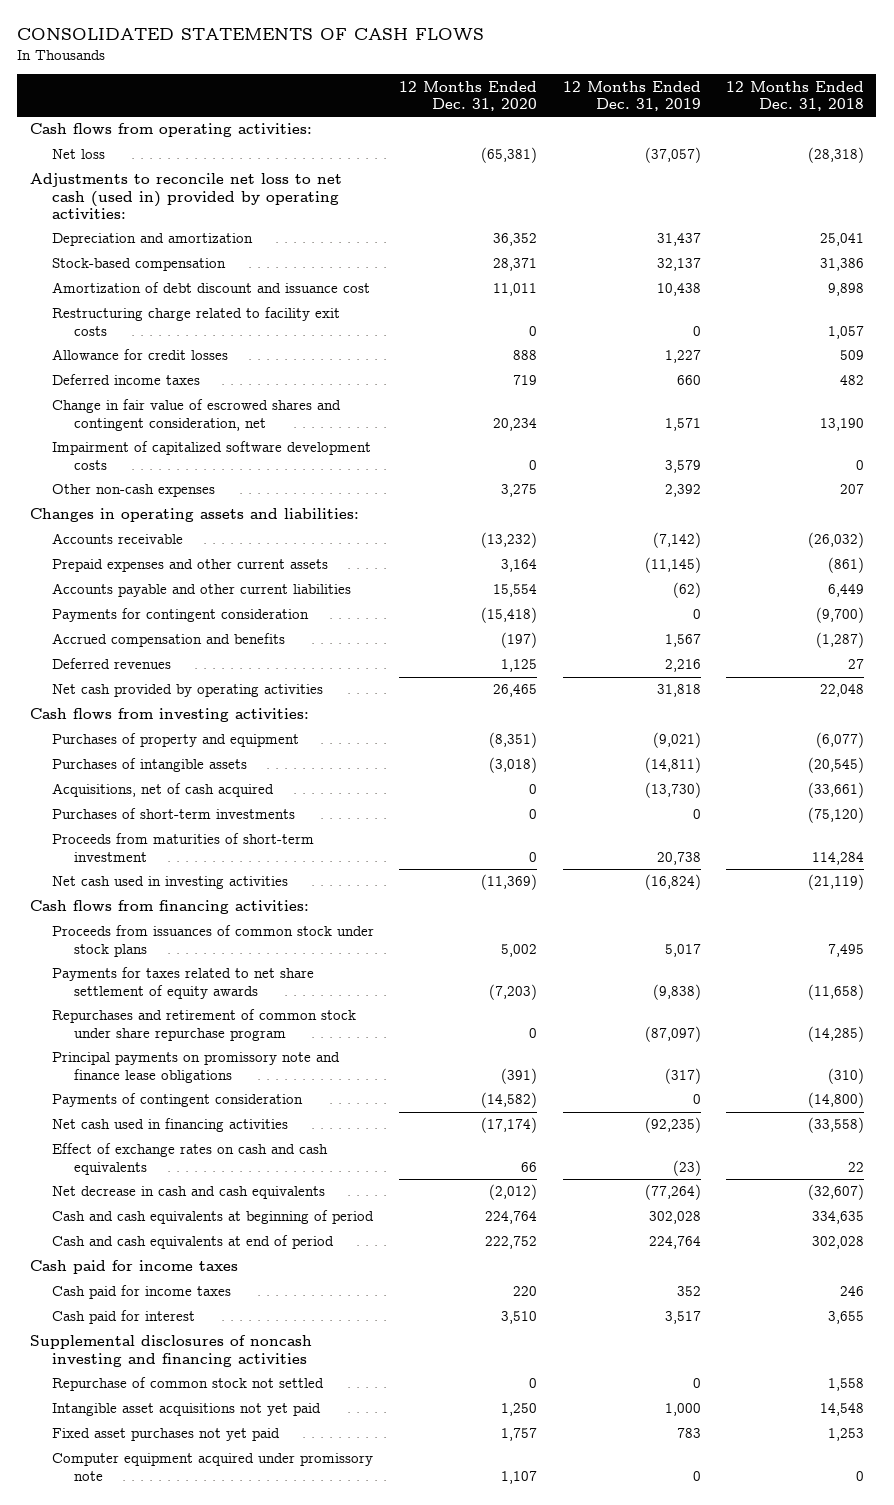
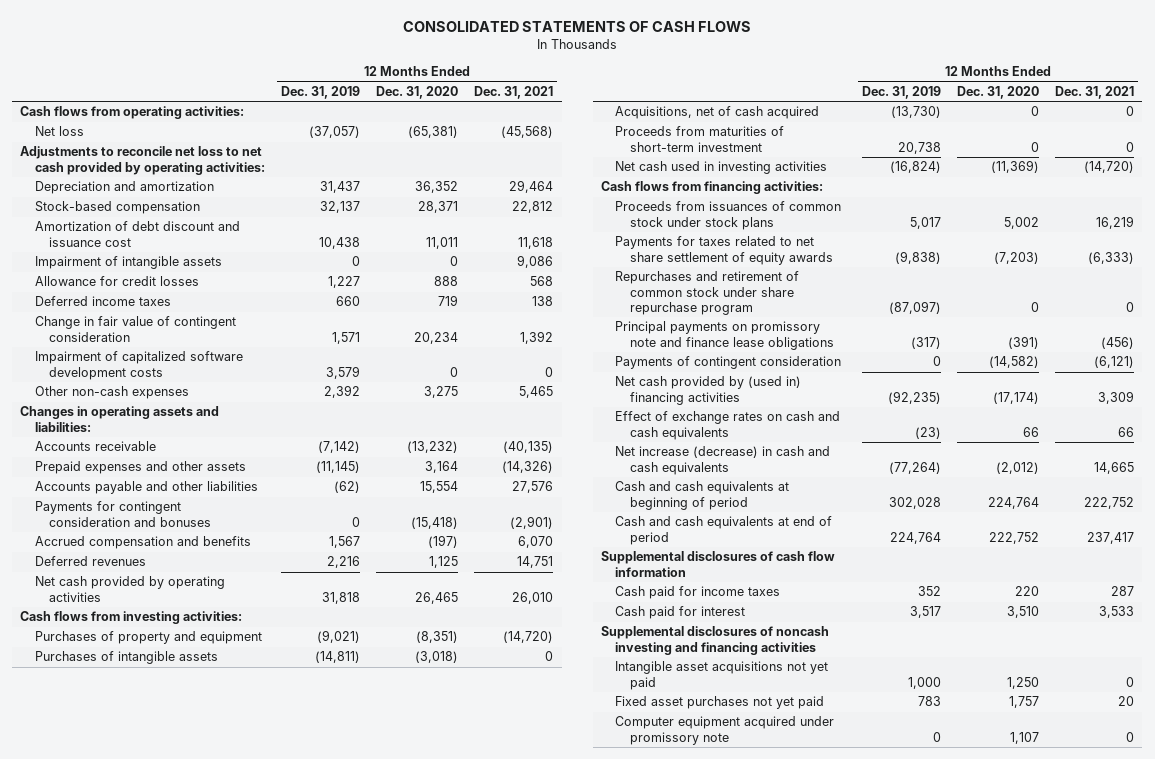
[725,80,864,111] 12 Months Ended Dec. 31, 2018 -> none
none -> [474,85,554,99] Dec. 31, 2021
[29,173,342,219] Adjustments to reconcile net loss to net cash (used in) provided by operating activities: -> [20,146,265,175] Adjustments to reconcile net loss to net cash provided by operating activities:
[52,307,341,336] Restructuring charge related to facility exit costs -> none
none -> [34,256,222,270] Impairment of intangible assets
[52,399,342,431] Change in fair value of escrowed shares and contingent consideration, net -> [34,316,236,342] Change in fair value of contingent consideration
[52,559,329,573] Prepaid expenses and other current assets -> [34,461,246,475] Prepaid expenses and other assets
[52,583,352,598] Accounts payable and other current liabilities -> [34,481,258,495] Accounts payable and other liabilities
[52,608,310,623] Payments for contingent consideration -> [34,501,212,527] Payments for contingent consideration and bonuses
[52,808,296,820] Purchases of short-term investments -> none
[52,1118,289,1133] Net cash used in financing activities -> [615,376,802,405] Net cash provided by (used in) financing activities
[52,1186,326,1200] Net decrease in cash and cash equivalents -> [615,446,831,475] Net increase (decrease) in cash and cash equivalents
[29,1260,238,1275] Cash paid for income taxes -> [601,551,836,577] Supplemental disclosures of cash flow information
[52,1377,325,1392] Repurchase of common stock not settled -> none

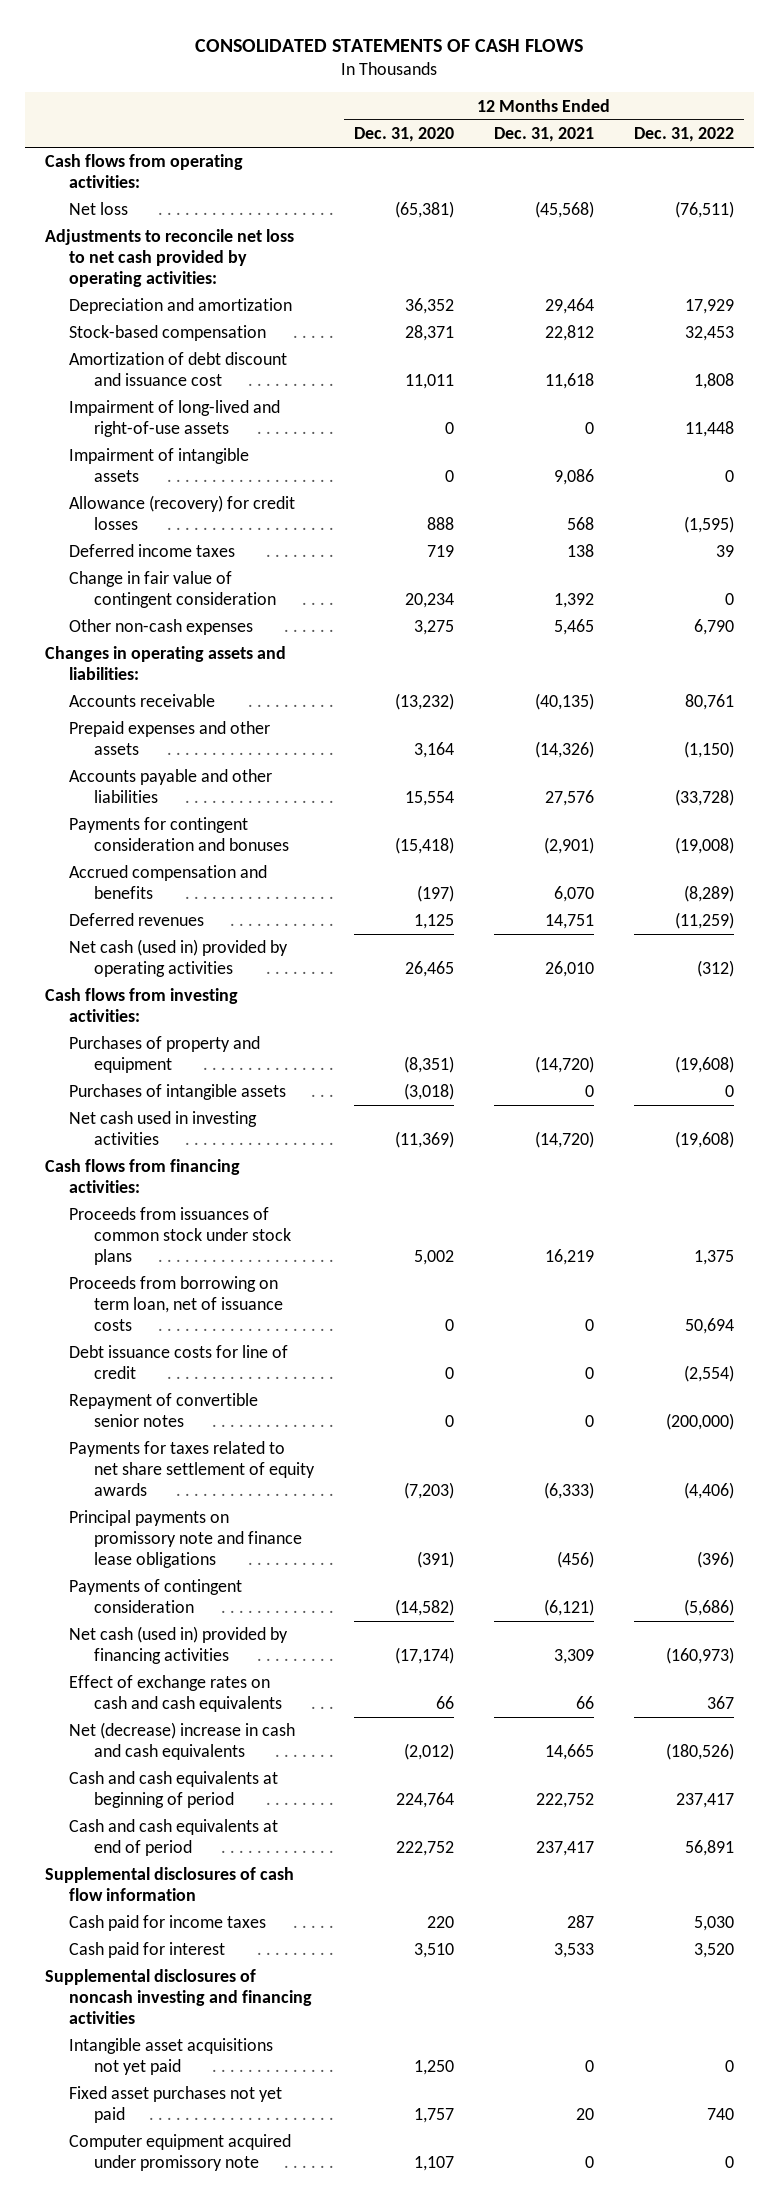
[281,85,361,99] Dec. 31, 2019 -> none
none -> [633,126,734,142] Dec. 31, 2022
none -> [69,400,281,438] Impairment of long-lived and right-of-use assets
[34,276,199,287] Allowance for credit losses -> [69,495,296,531] Allowance (recovery) for credit losses
[34,351,243,380] Impairment of capitalized software development costs -> none
[34,576,225,602] Net cash provided by operating activities -> [69,939,289,978] Net cash (used in) provided by operating activities
[615,106,820,120] Acquisitions, net of cash acquired -> none
[615,126,785,152] Proceeds from maturities of short-term investment -> none
none -> [69,1276,283,1332] Proceeds from borrowing on term loan, net of issuance costs
none -> [69,1345,289,1380] Debt issuance costs for line of credit
none -> [69,1393,259,1428] Repayment of convertible senior notes
[615,271,800,316] Repurchases and retirement of common stock under share repurchase program -> none
[615,376,802,405] Net cash provided by (used in) financing activities -> [69,1626,289,1665] Net cash (used in) provided by financing activities
[615,446,831,475] Net increase (decrease) in cash and cash equivalents -> [69,1722,296,1761] Net (decrease) increase in cash and cash equivalents

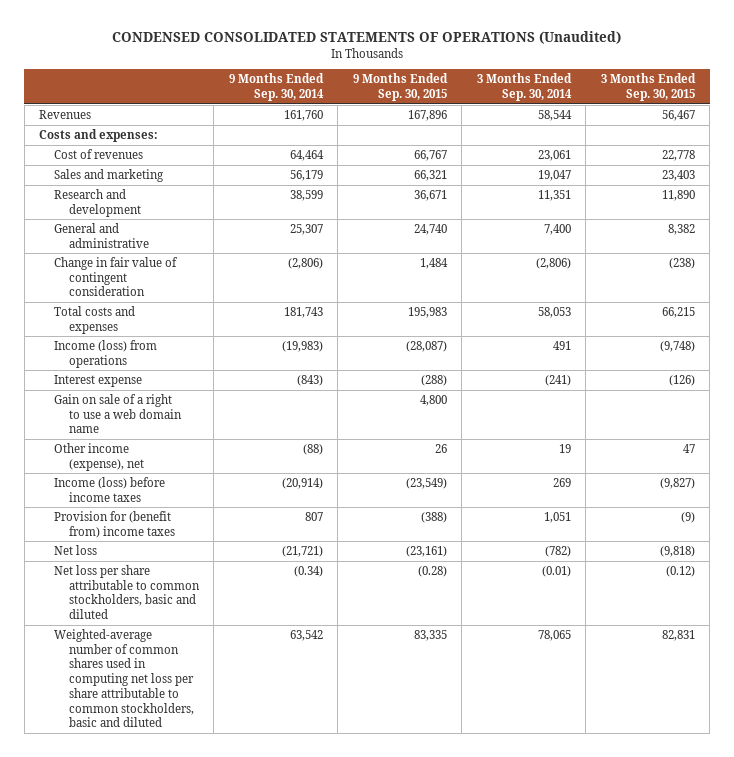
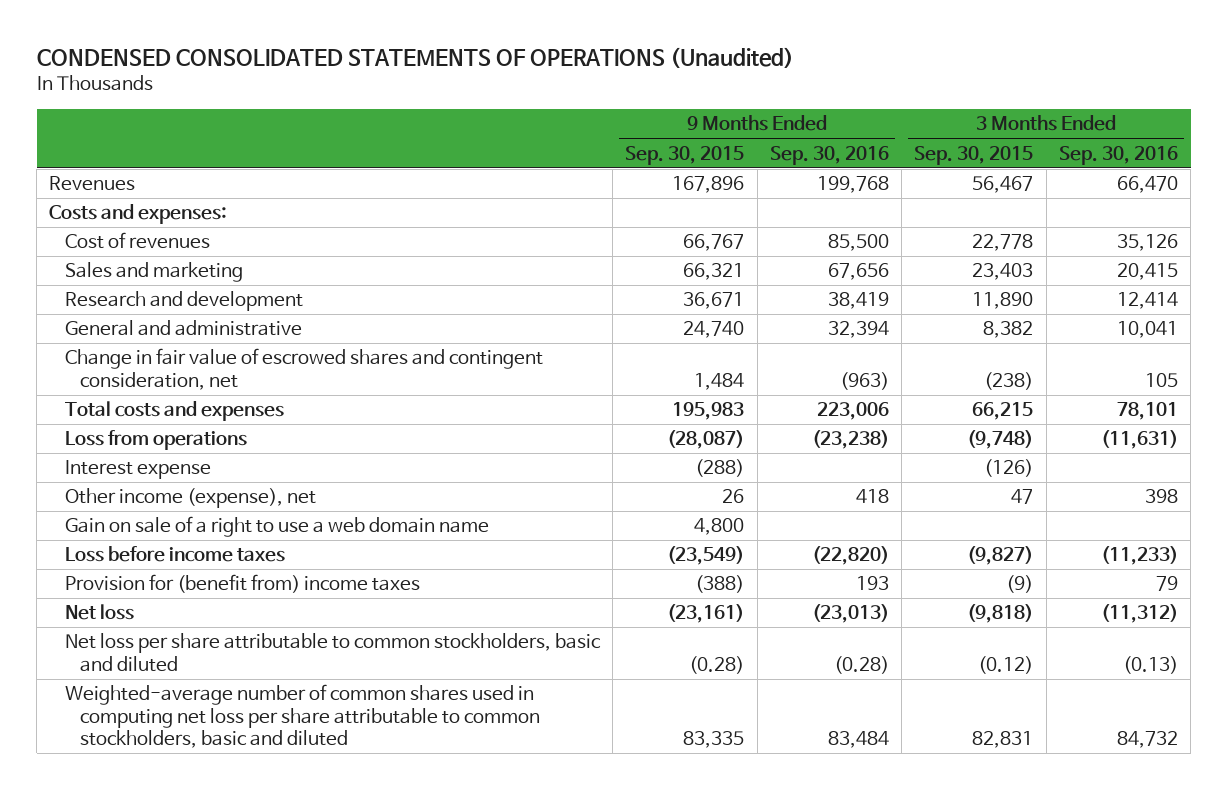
[228,73,324,102] 9 Months Ended Sep. 30, 2014 -> none
[476,73,572,102] 3 Months Ended Sep. 30, 2014 -> none
none -> [769,145,889,165] Sep. 30, 2016
none -> [1059,145,1179,165] Sep. 30, 2016
[53,257,178,297] Change in fair value of contingent consideration -> [64,348,543,390] Change in fair value of escrowed shares and contingent consideration, net
[53,340,157,368] Income (loss) from operations -> [64,430,247,451] Loss from operations
[53,394,182,434] Gain on sale of a right to use a web domain name -> [64,516,489,538] Gain on sale of a right to use a web domain name
[53,477,165,502] Income (loss) before income taxes -> [64,546,285,563] Loss before income taxes

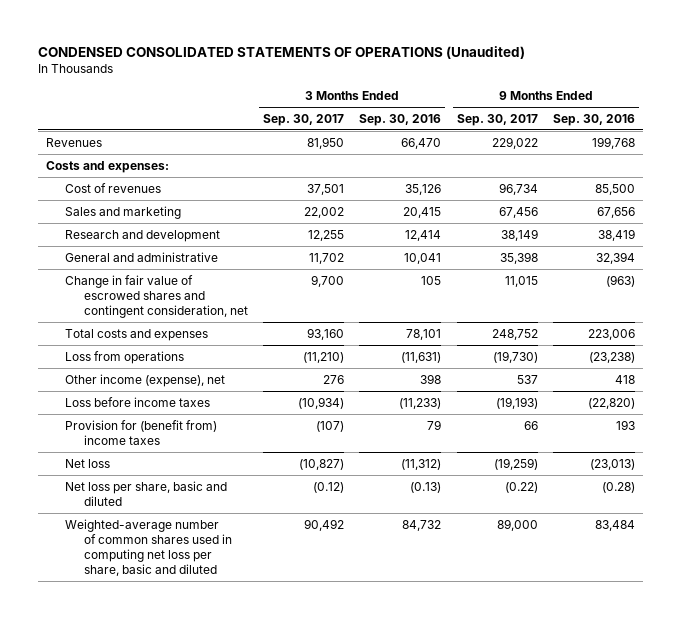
[625,145,745,165] Sep. 30, 2015 -> none
[914,145,1034,165] Sep. 30, 2015 -> none
none -> [262,113,344,126] Sep. 30, 2017
none -> [456,113,538,126] Sep. 30, 2017
[64,460,211,480] Interest expense -> none
[64,516,489,538] Gain on sale of a right to use a web domain name -> none
[64,633,601,672] Net loss per share attributable to common stockholders, basic and diluted -> [64,480,227,506] Net loss per share, basic and diluted
[64,684,540,748] Weighted-average number of common shares used in computing net loss per share attributable to common stockholders, basic and diluted -> [64,518,232,577] Weighted-average number of common shares used in computing net loss per share, basic and diluted

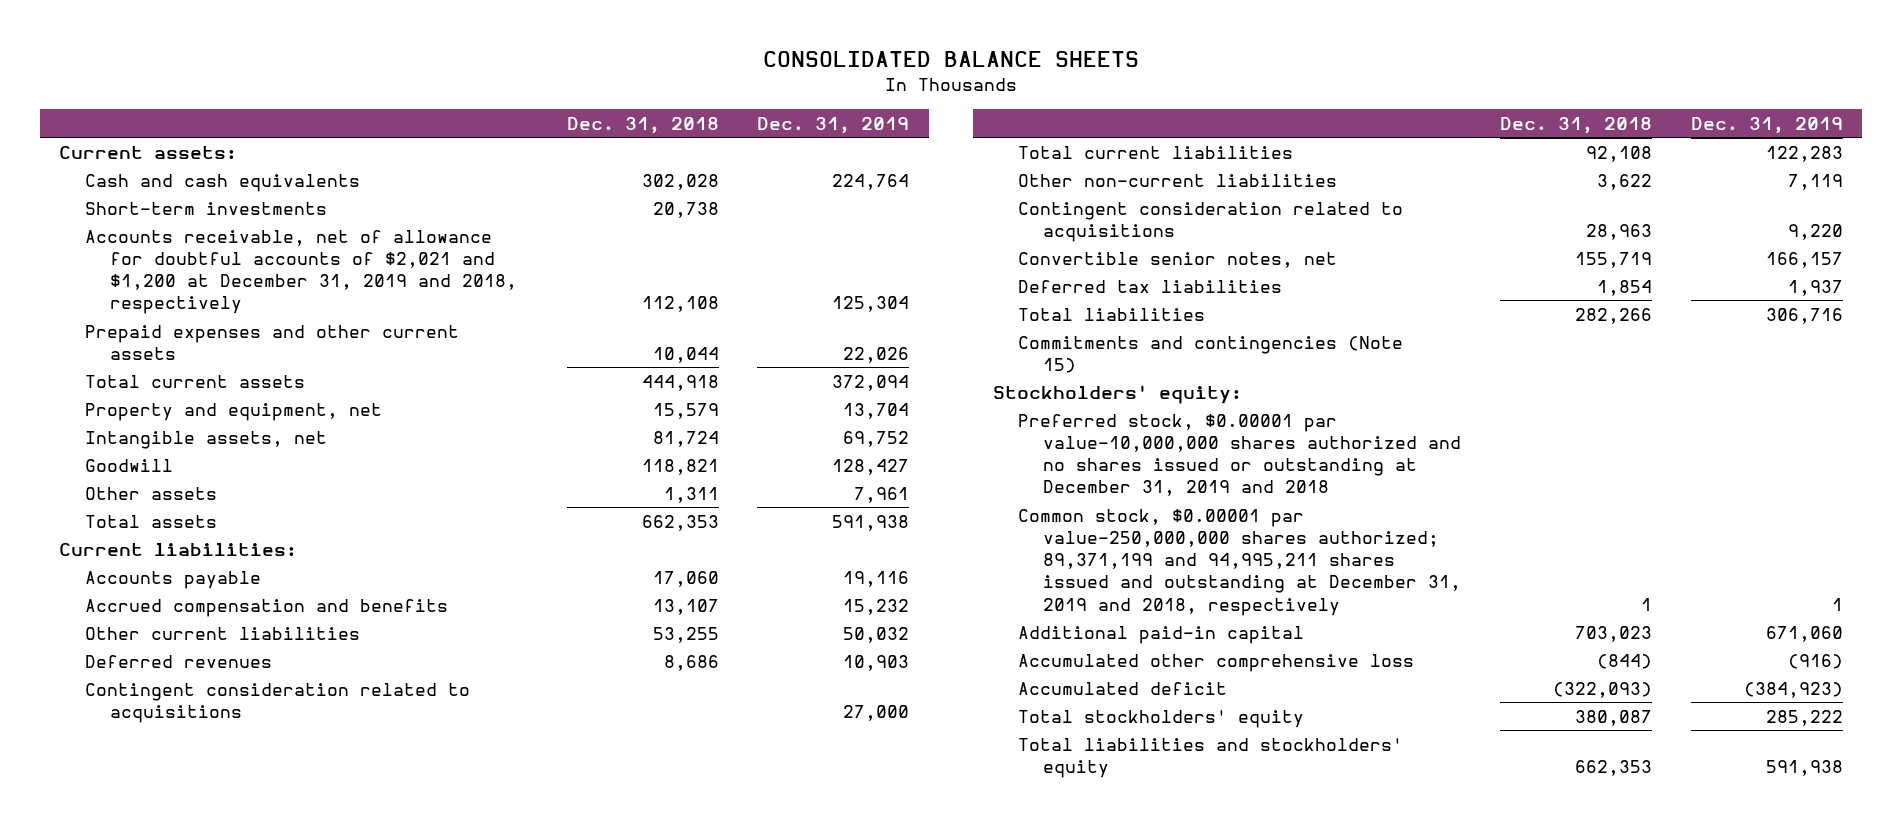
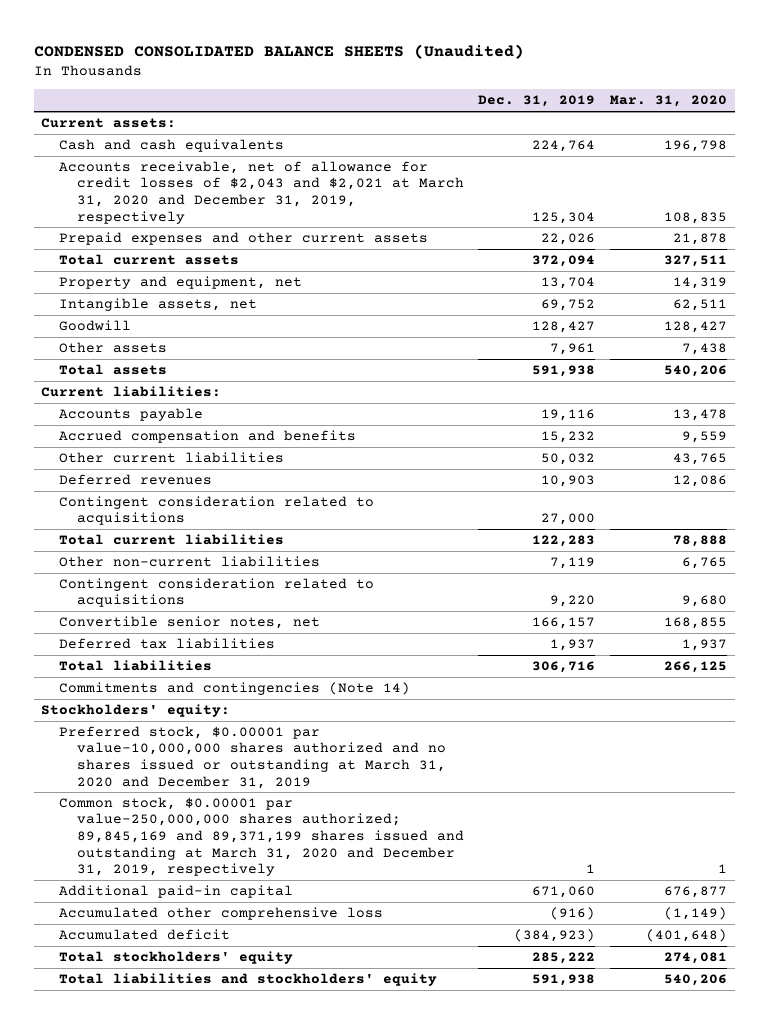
[762,51,1139,68] CONSOLIDATED BALANCE SHEETS -> [33,43,524,59] CONDENSED CONSOLIDATED BALANCE SHEETS (Unaudited)
[566,116,719,134] Dec. 31, 2018 -> none
none -> [610,95,728,108] Mar. 31, 2020
[84,201,327,215] Short-term investments -> none
[84,229,518,315] Accounts receivable, net of allowance for doubtful accounts of $2,021 and $1,200 at December 31, 2019 and 2018, respectively -> [58,160,464,224] Accounts receivable, net of allowance for credit losses of $2,043 and $2,021 at March 31, 2020 and December 31, 2019, respectively
[1017,335,1403,374] Commitments and contingencies (Note 15) -> [58,681,410,695] Commitments and contingencies (Note 14)
[1017,413,1462,497] Preferred stock, $0.00001 par value-10,000,000 shares authorized and no shares issued or outstanding at December 31, 2019 and 2018 -> [58,725,446,789] Preferred stock, $0.00001 par value-10,000,000 shares authorized and no shares issued or outstanding at March 31, 2020 and December 31, 2019
[1017,508,1462,616] Common stock, $0.00001 par value-250,000,000 shares authorized; 89,371,199 and 94,995,211 shares issued and outstanding at December 31, 2019 and 2018, respectively -> [58,796,464,877] Common stock, $0.00001 par value-250,000,000 shares authorized; 89,845,169 and 89,371,199 shares issued and outstanding at March 31, 2020 and December 31, 2019, respectively

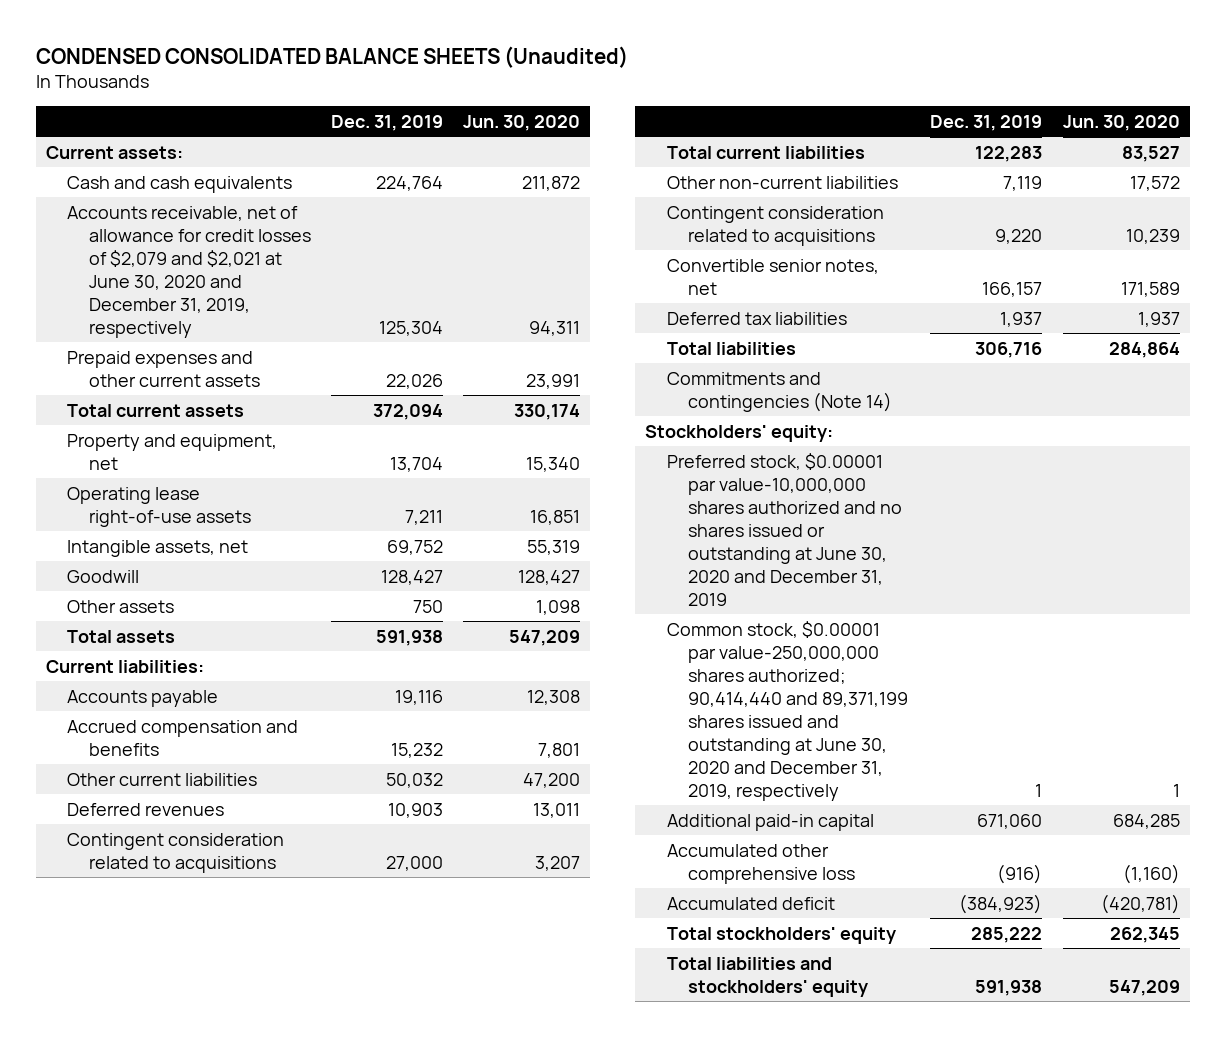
[610,95,728,108] Mar. 31, 2020 -> none
none -> [463,114,581,131] Jun. 30, 2020
[58,160,464,224] Accounts receivable, net of allowance for credit losses of $2,043 and $2,021 at March 31, 2020 and December 31, 2019, respectively -> [67,205,311,338] Accounts receivable, net of allowance for credit losses of $2,079 and $2,021 at June 30, 2020 and December 31, 2019, respectively
none -> [67,486,251,527] Operating lease right-of-use assets
[550,342,596,355] 7,961 -> [412,599,443,613] 750
[58,725,446,789] Preferred stock, $0.00001 par value-10,000,000 shares authorized and no shares issued or outstanding at March 31, 2020 and December 31, 2019 -> [666,452,903,606] Preferred stock, $0.00001 par value-10,000,000 shares authorized and no shares issued or outstanding at June 30, 2020 and December 31, 2019
[58,796,464,877] Common stock, $0.00001 par value-250,000,000 shares authorized; 89,845,169 and 89,371,199 shares issued and outstanding at March 31, 2020 and December 31, 2019, respectively -> [666,620,909,801] Common stock, $0.00001 par value-250,000,000 shares authorized; 90,414,440 and 89,371,199 shares issued and outstanding at June 30, 2020 and December 31, 2019, respectively

